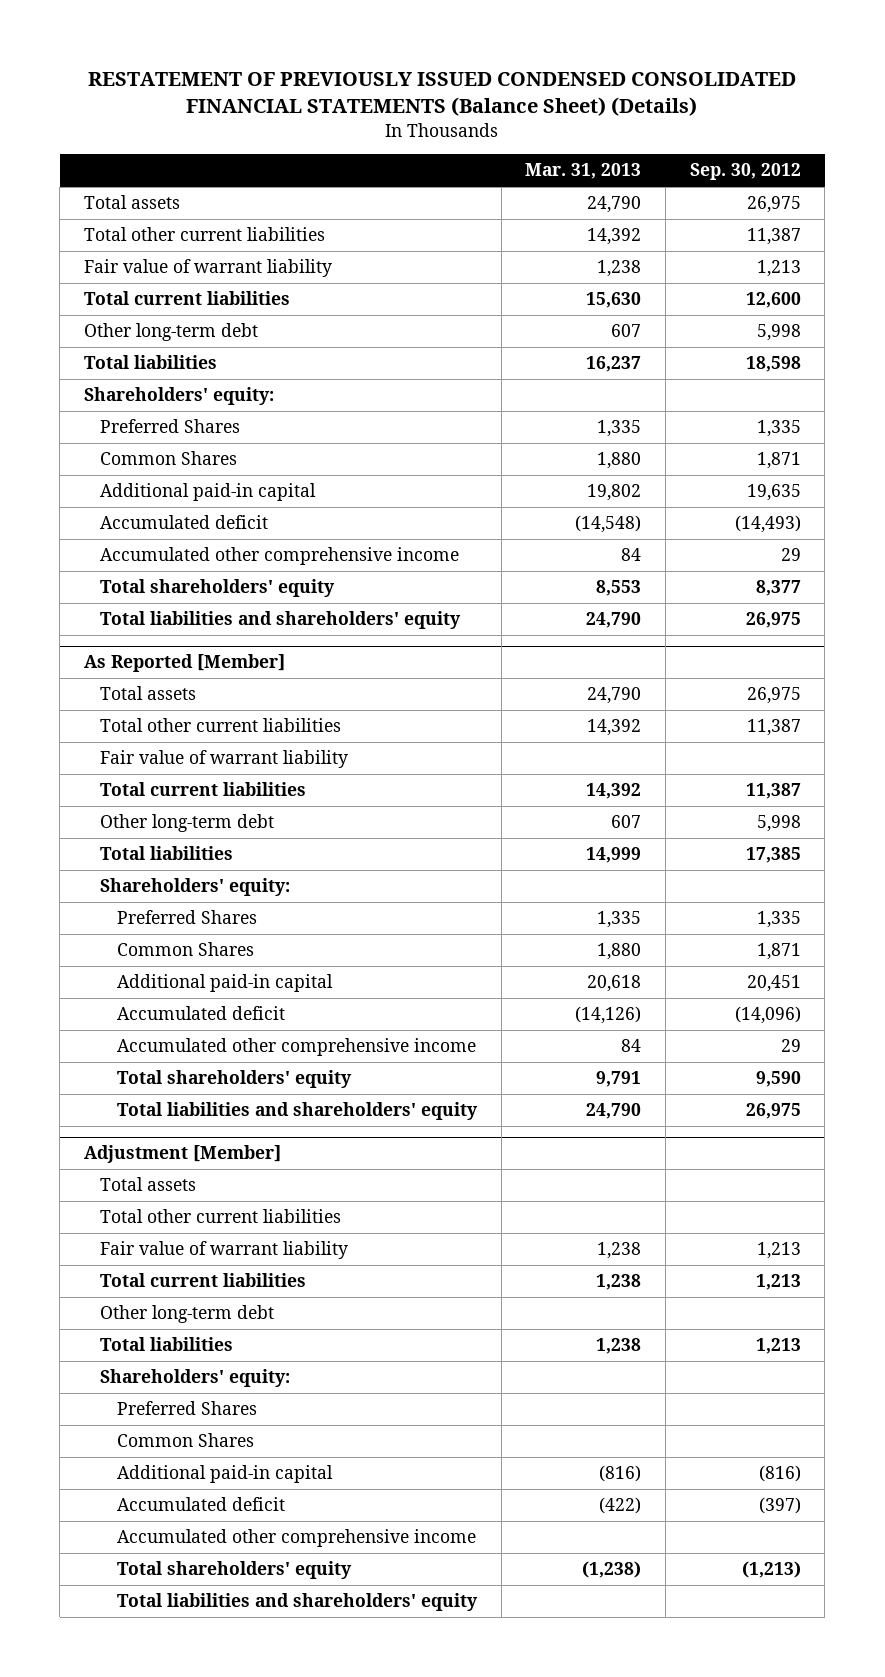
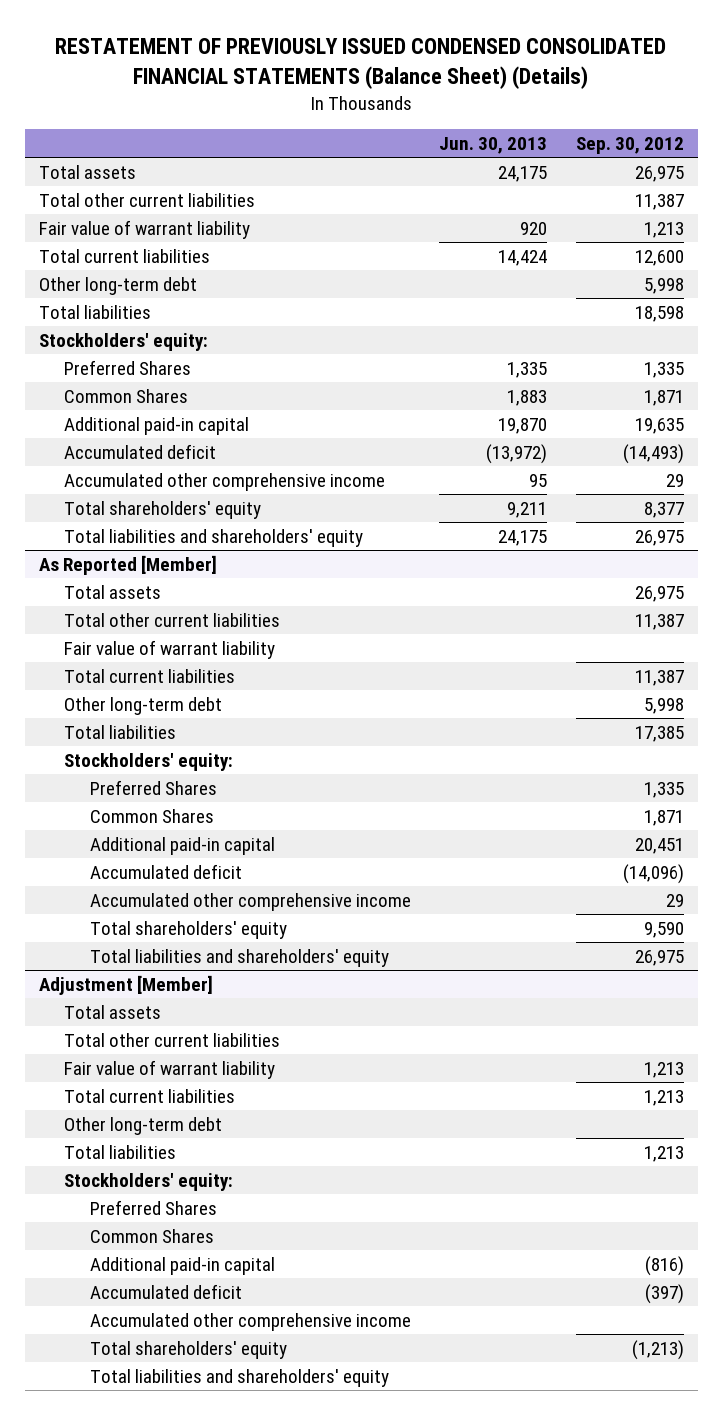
[525,163,642,180] Mar. 31, 2013 -> none
none -> [439,137,548,155] Jun. 30, 2013
[83,387,274,406] Shareholders' equity: -> [38,332,208,351] Stockholders' equity:
[100,878,291,897] Shareholders' equity: -> [64,752,234,771] Stockholders' equity:
[100,1369,291,1388] Shareholders' equity: -> [64,1172,234,1191] Stockholders' equity:

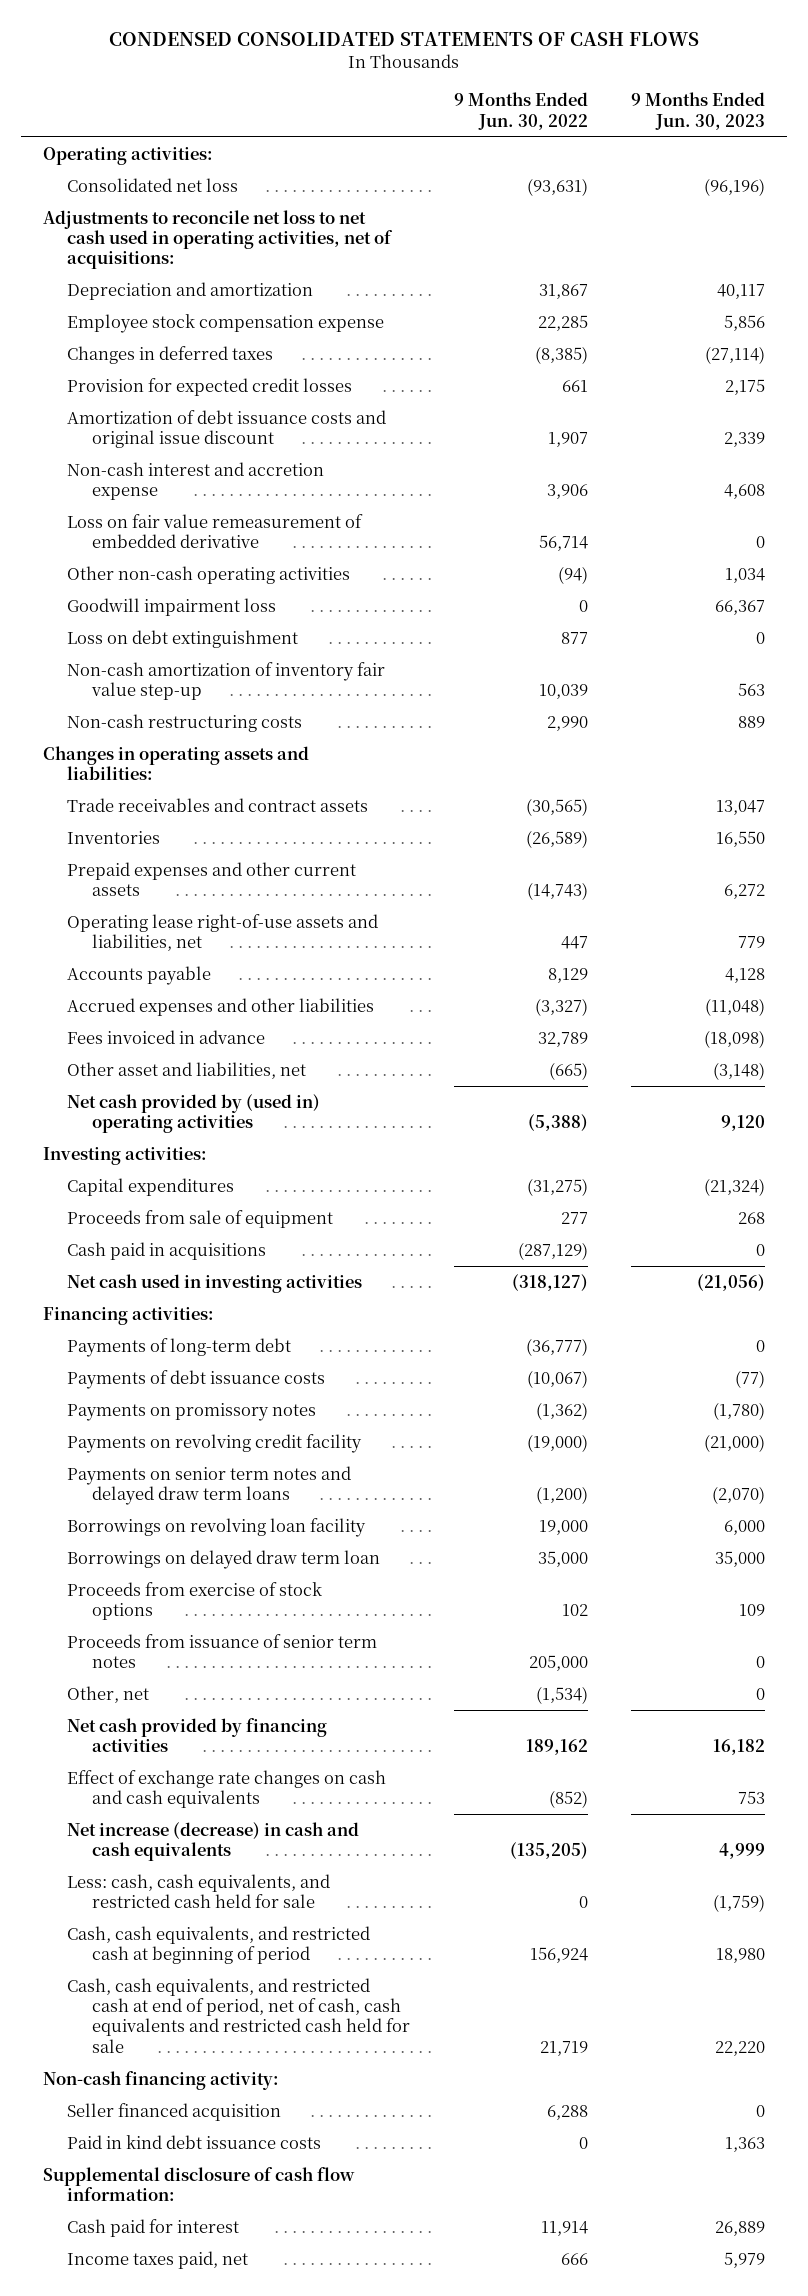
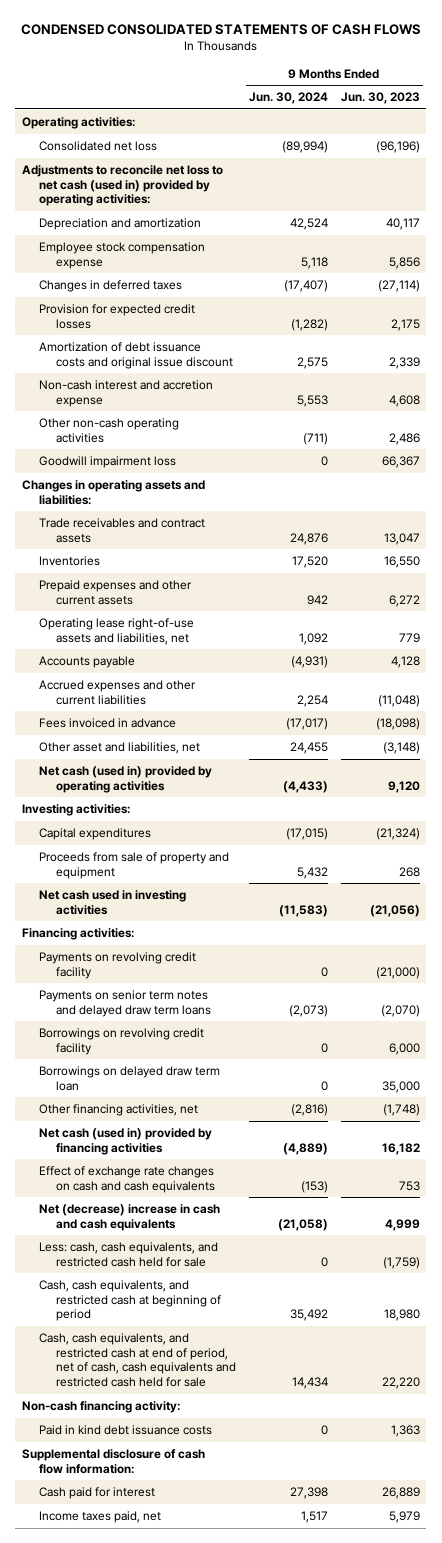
[453,92,588,130] 9 Months Ended Jun. 30, 2022 -> none
none -> [248,92,328,105] Jun. 30, 2024
[42,209,394,270] Adjustments to reconcile net loss to net cash used in operating activities, net of acquisitions: -> [21,165,223,207] Adjustments to reconcile net loss to net cash (used in) provided by operating activities:
[67,513,364,549] Loss on fair value remeasurement of embedded derivative -> none
[725,567,766,583] 1,034 -> [388,432,420,445] 2,486
[67,629,299,648] Loss on debt extinguishment -> none
[67,661,386,701] Non-cash amortization of inventory fair value step-up -> none
[67,713,303,732] Non-cash restructuring costs -> none
[67,997,375,1016] Accrued expenses and other liabilities -> [38,680,196,705] Accrued expenses and other current liabilities
[67,1093,321,1134] Net cash provided by (used in) operating activities -> [38,766,212,793] Net cash (used in) provided by operating activities
[67,1241,267,1260] Cash paid in acquisitions -> none
[67,1209,334,1228] Proceeds from sale of equipment -> [38,852,229,879] Proceeds from sale of property and equipment
[67,1337,292,1357] Payments of long-term debt -> none
[67,1369,326,1389] Payments of debt issuance costs -> none
[67,1402,317,1421] Payments on promissory notes -> none
[67,1517,367,1537] Borrowings on revolving loan facility -> [38,1028,204,1055] Borrowings on revolving credit facility
[67,1581,323,1621] Proceeds from exercise of stock options -> none
[67,1633,378,1669] Proceeds from issuance of senior term notes -> none
[67,1685,150,1703] Other, net -> [38,1104,198,1117] Other financing activities, net
[756,1687,766,1700] 0 -> [382,1104,420,1117] (1,748)
[67,1717,328,1753] Net cash provided by financing activities -> [38,1128,212,1155] Net cash (used in) provided by financing activities
[67,1821,360,1862] Net increase (decrease) in cash and cash equivalents -> [38,1204,220,1231] Net (decrease) increase in cash and cash equivalents
[67,2102,282,2121] Seller financed acquisition -> none

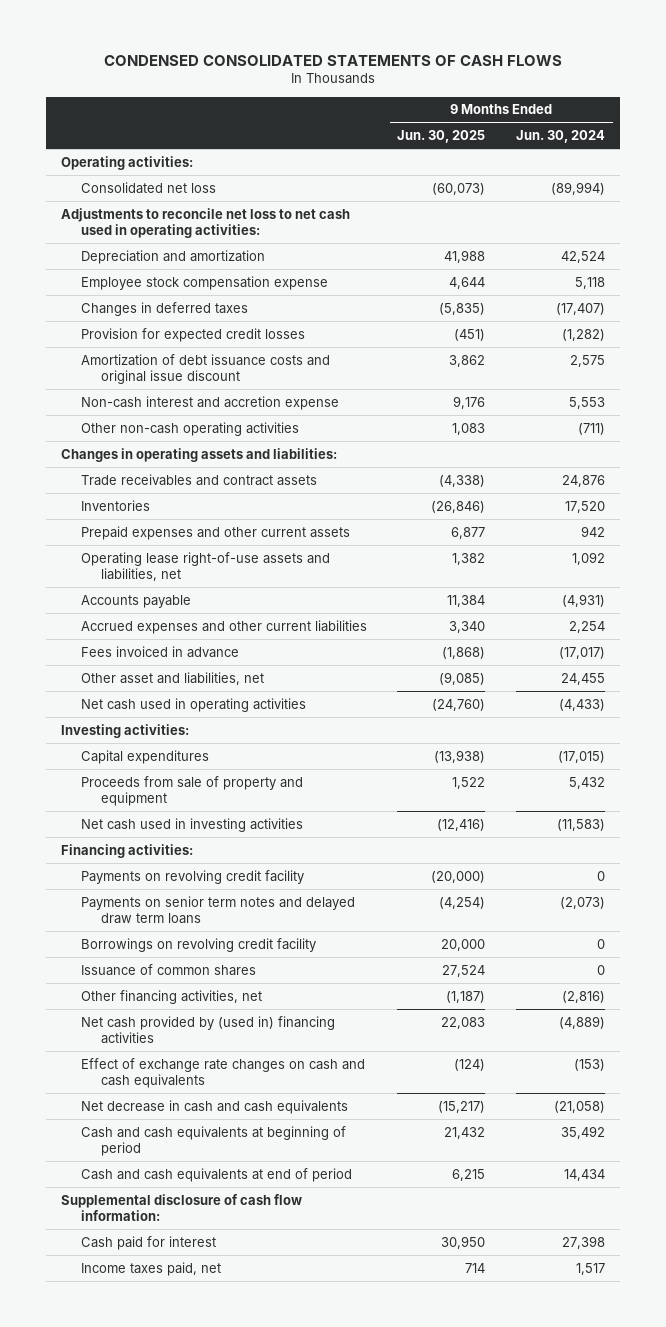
[340,92,420,105] Jun. 30, 2023 -> none
none -> [397,129,486,143] Jun. 30, 2025
[21,165,223,207] Adjustments to reconcile net loss to net cash (used in) provided by operating activities: -> [60,207,350,238] Adjustments to reconcile net loss to net cash used in operating activities:
[38,456,176,469] Goodwill impairment loss -> none
[38,766,212,793] Net cash (used in) provided by operating activities -> [80,697,306,712] Net cash used in operating activities
[38,1066,220,1091] Borrowings on delayed draw term loan -> none
none -> [80,963,256,976] Issuance of common shares
[38,1128,212,1155] Net cash (used in) provided by financing activities -> [80,1015,335,1044] Net cash provided by (used in) financing activities
[38,1242,218,1267] Less: cash, cash equivalents, and restricted cash held for sale -> none
[21,1401,180,1414] Non-cash financing activity: -> none
[38,1425,212,1436] Paid in kind debt issuance costs -> none
[38,1204,220,1231] Net (decrease) increase in cash and cash equivalents -> [80,1099,348,1114] Net decrease in cash and cash equivalents
[38,1280,222,1322] Cash, cash equivalents, and restricted cash at beginning of period -> [80,1125,346,1156] Cash and cash equivalents at beginning of period
[38,1333,237,1388] Cash, cash equivalents, and restricted cash at end of period, net of cash, cash equivalents and restricted cash held for sale -> [80,1167,352,1182] Cash and cash equivalents at end of period

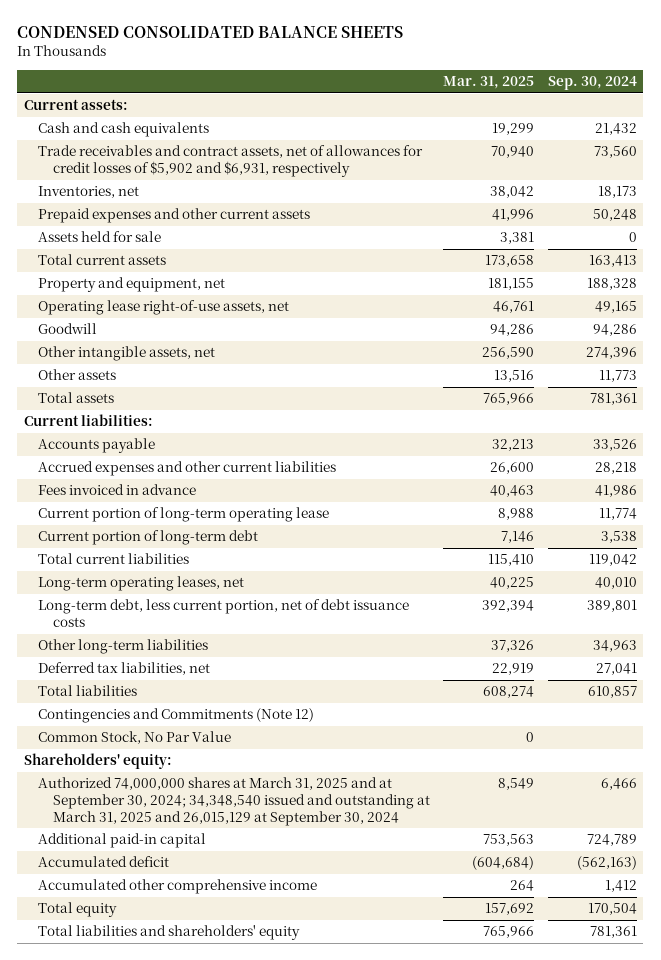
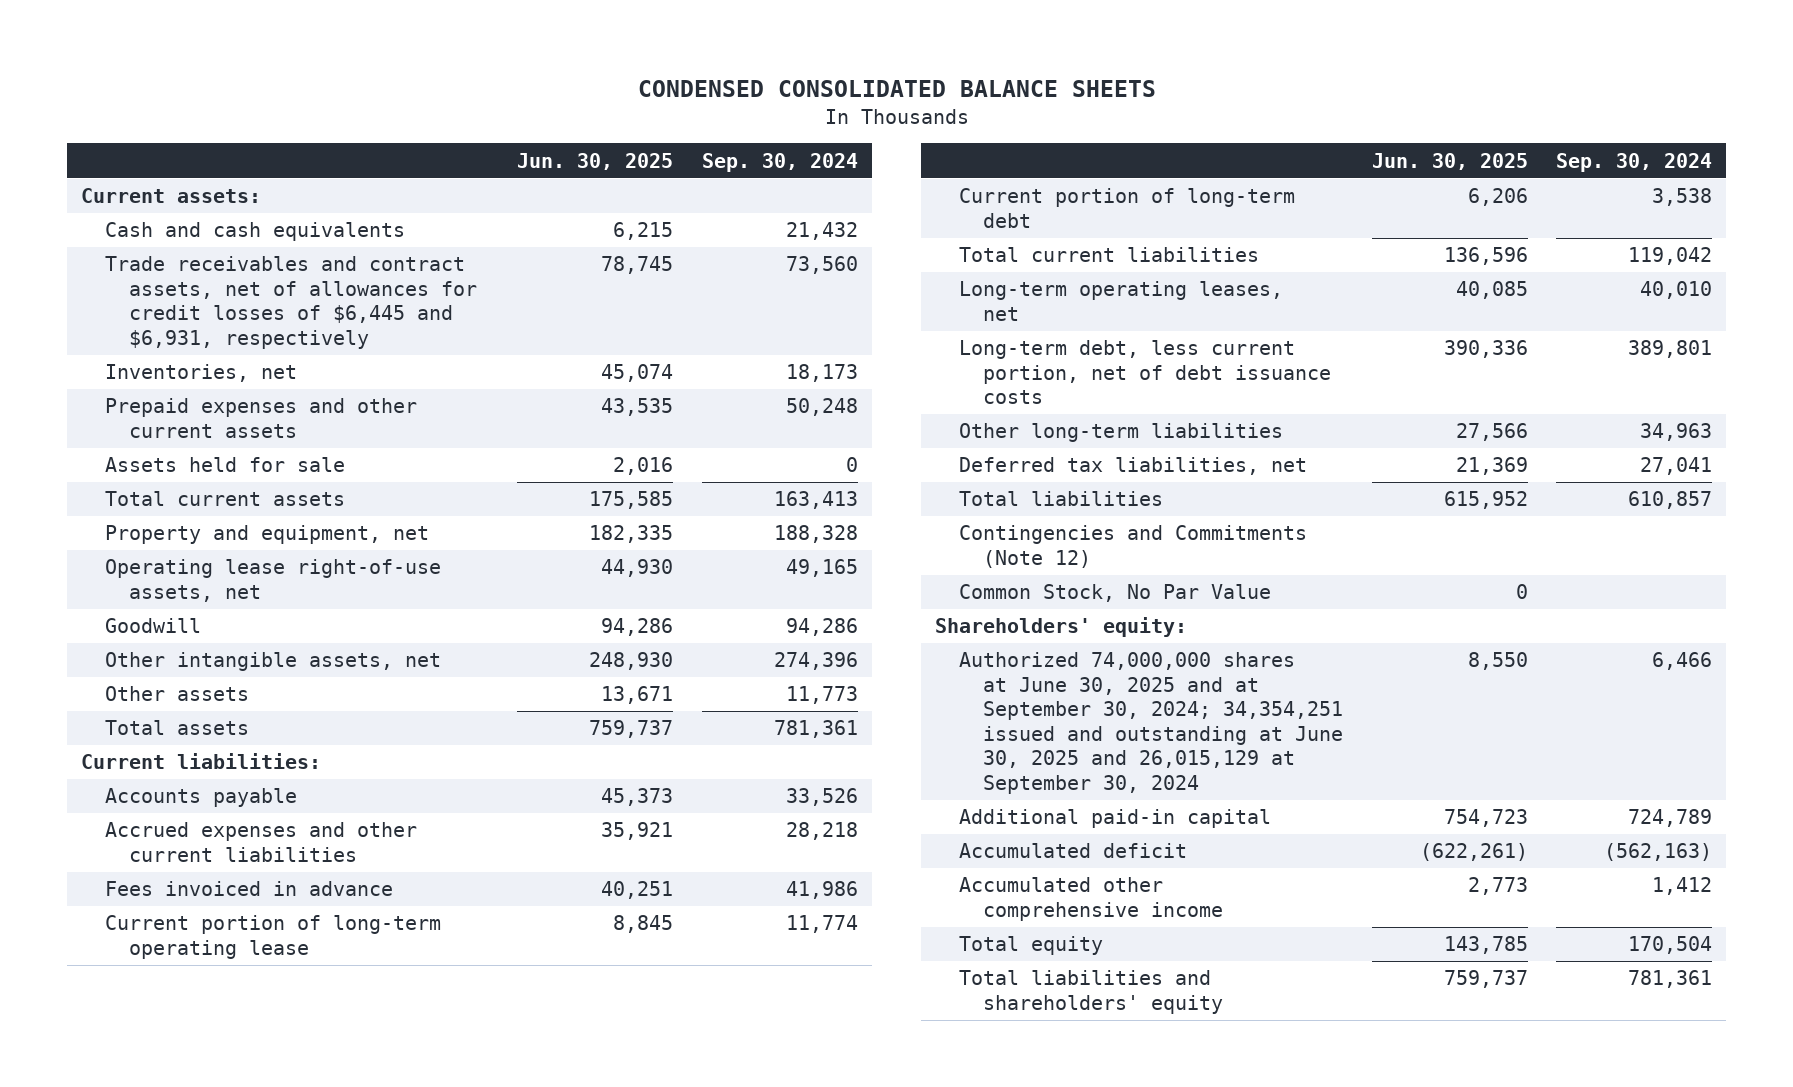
[443,76,535,90] Mar. 31, 2025 -> none
none -> [517,152,674,170] Jun. 30, 2025
[38,145,424,178] Trade receivables and contract assets, net of allowances for credit losses of $5,902 and $6,931, respectively -> [104,256,477,349] Trade receivables and contract assets, net of allowances for credit losses of $6,445 and $6,931, respectively
[38,777,430,826] Authorized 74,000,000 shares at March 31, 2025 and at September 30, 2024; 34,348,540 issued and outstanding at March 31, 2025 and 26,015,129 at September 30, 2024 -> [959,652,1344,794] Authorized 74,000,000 shares at June 30, 2025 and at September 30, 2024; 34,354,251 issued and outstanding at June 30, 2025 and 26,015,129 at September 30, 2024

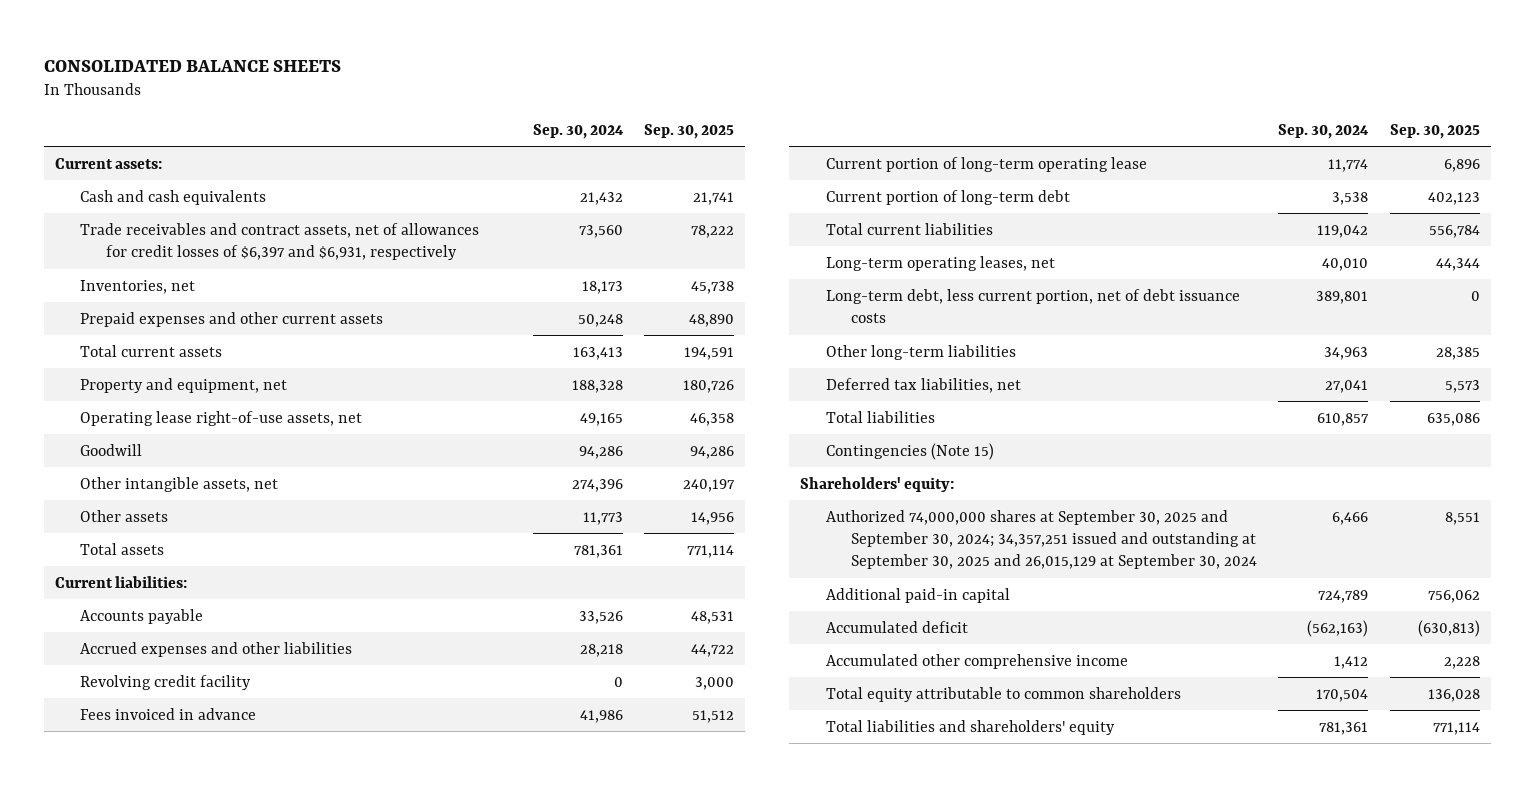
[637,80,1156,98] CONDENSED CONSOLIDATED BALANCE SHEETS -> [44,59,342,72] CONSOLIDATED BALANCE SHEETS
[517,152,674,170] Jun. 30, 2025 -> none
none -> [644,123,735,139] Sep. 30, 2025
[104,256,477,349] Trade receivables and contract assets, net of allowances for credit losses of $6,445 and $6,931, respectively -> [80,222,480,260] Trade receivables and contract assets, net of allowances for credit losses of $6,397 and $6,931, respectively
[104,457,345,473] Assets held for sale -> none
[104,822,417,862] Accrued expenses and other current liabilities -> [80,641,353,657] Accrued expenses and other liabilities
none -> [80,674,252,690] Revolving credit facility
[959,584,1272,603] Common Stock, No Par Value -> none
[959,525,1308,568] Contingencies and Commitments (Note 12) -> [825,442,994,460] Contingencies (Note 15)
[959,652,1344,794] Authorized 74,000,000 shares at June 30, 2025 and at September 30, 2024; 34,354,251 issued and outstanding at June 30, 2025 and 26,015,129 at September 30, 2024 -> [825,509,1257,570] Authorized 74,000,000 shares at September 30, 2025 and September 30, 2024; 34,357,251 issued and outstanding at September 30, 2025 and 26,015,129 at September 30, 2024
[959,936,1104,956] Total equity -> [825,686,1181,702] Total equity attributable to common shareholders

